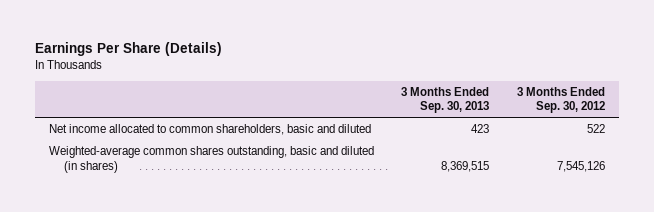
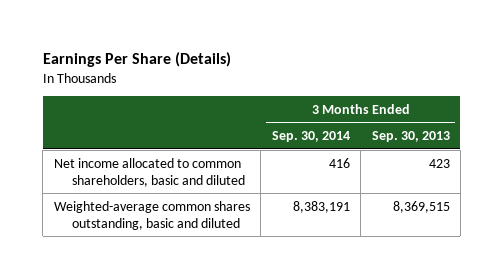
[516,86,605,114] 3 Months Ended Sep. 30, 2012 -> none
none -> [271,131,350,143] Sep. 30, 2014
[48,145,374,173] Weighted-average common shares outstanding, basic and diluted (in shares) -> [53,200,250,230] Weighted-average common shares outstanding, basic and diluted

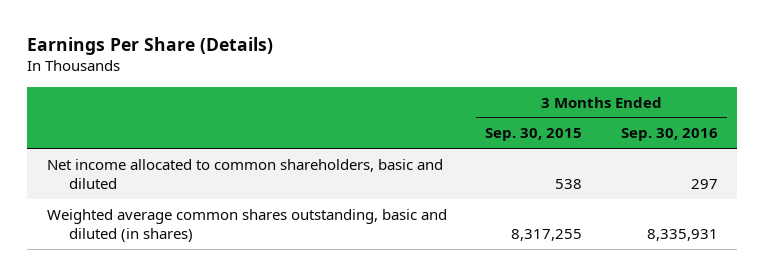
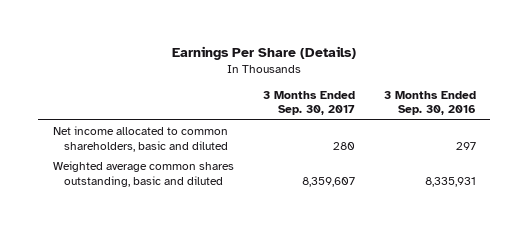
[485,128,583,142] Sep. 30, 2015 -> none
none -> [262,91,355,116] 3 Months Ended Sep. 30, 2017
[46,208,447,243] Weighted average common shares outstanding, basic and diluted (in shares) -> [52,161,234,187] Weighted average common shares outstanding, basic and diluted

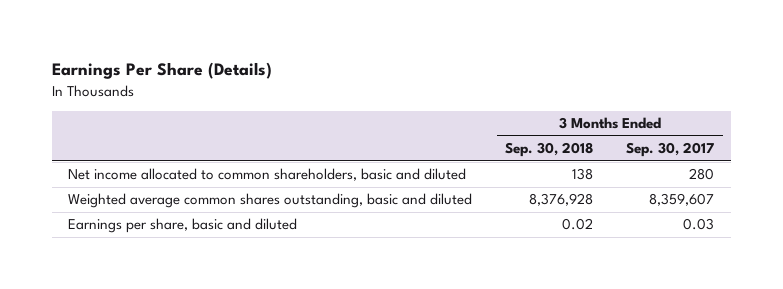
[383,91,476,116] 3 Months Ended Sep. 30, 2016 -> none
none -> [505,142,594,158] Sep. 30, 2018
none -> [68,218,298,234] Earnings per share, basic and diluted

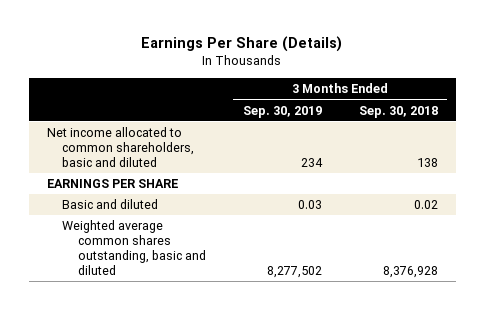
[626,142,715,158] Sep. 30, 2017 -> none
none -> [242,105,322,118] Sep. 30, 2019
none -> [46,179,178,189] EARNINGS PER SHARE
none -> [62,199,159,210] Basic and diluted
[68,218,298,234] Earnings per share, basic and diluted -> none

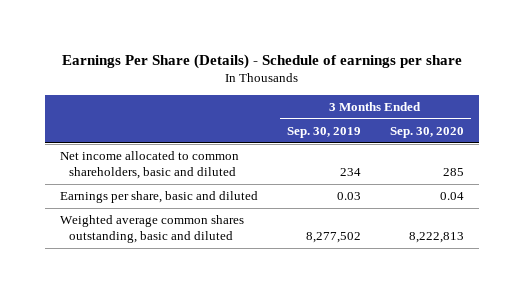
[141,36,343,53] Earnings Per Share (Details) -> [61,53,462,69] Earnings Per Share (Details) - Schedule of earnings per share
[358,105,438,118] Sep. 30, 2018 -> none
none -> [390,127,465,139] Sep. 30, 2020
[46,179,178,189] EARNINGS PER SHARE -> none
[62,199,159,210] Basic and diluted -> [59,191,258,204] Earnings per share, basic and diluted

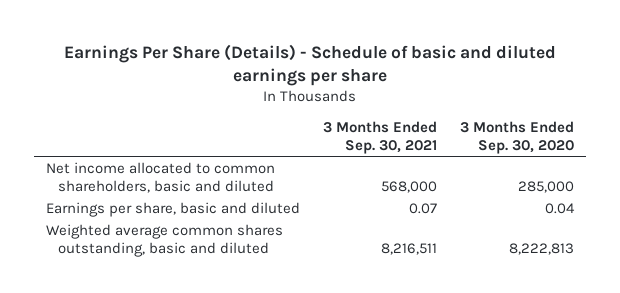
[61,53,462,69] Earnings Per Share (Details) - Schedule of earnings per share -> [63,43,556,87] Earnings Per Share (Details) - Schedule of basic and diluted earnings per share
[286,127,361,139] Sep. 30, 2019 -> none
none -> [322,121,437,155] 3 Months Ended Sep. 30, 2021
[443,167,465,176] 285 -> [518,180,575,193] 285,000

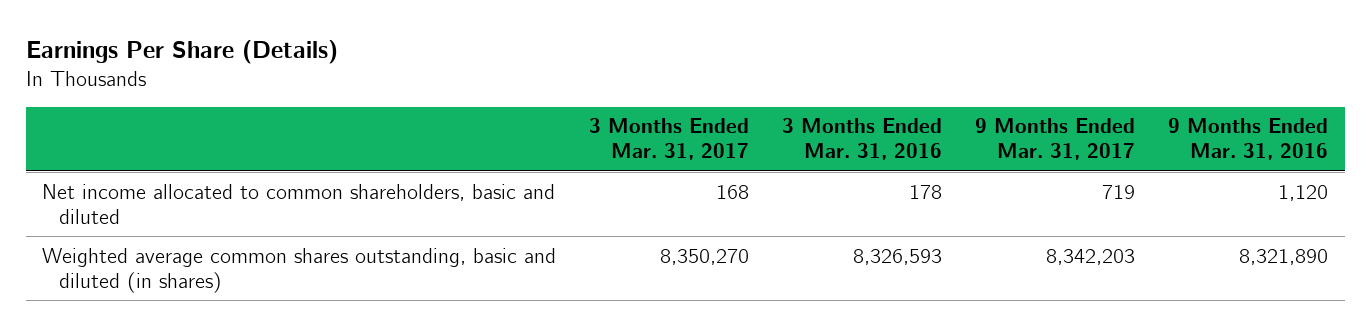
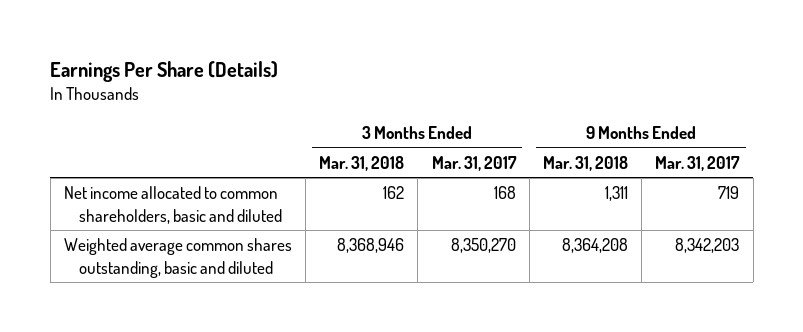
[782,118,943,161] 3 Months Ended Mar. 31, 2016 -> none
[1168,118,1329,161] 9 Months Ended Mar. 31, 2016 -> none
none -> [319,155,405,171] Mar. 31, 2018
none -> [543,155,629,171] Mar. 31, 2018
[42,247,557,293] Weighted average common shares outstanding, basic and diluted (in shares) -> [63,238,292,278] Weighted average common shares outstanding, basic and diluted

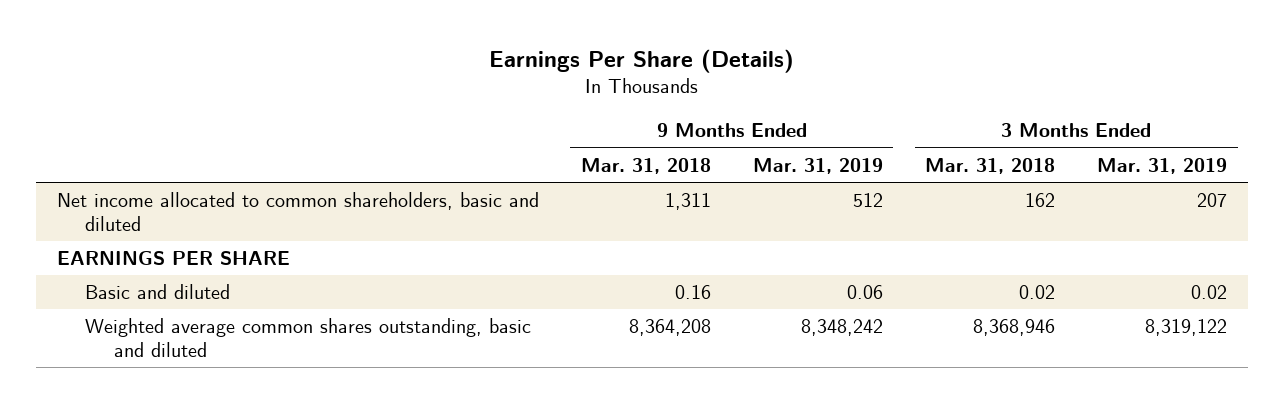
[431,155,517,171] Mar. 31, 2017 -> none
[655,155,741,171] Mar. 31, 2017 -> none
none -> [752,157,883,174] Mar. 31, 2019
none -> [1097,157,1228,174] Mar. 31, 2019
none -> [56,251,290,266] EARNINGS PER SHARE
none -> [85,284,231,300] Basic and diluted

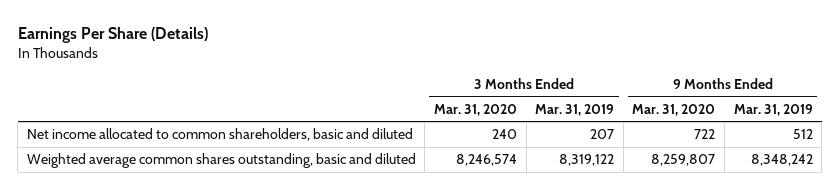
[580,157,711,174] Mar. 31, 2018 -> none
[925,157,1056,174] Mar. 31, 2018 -> none
none -> [433,103,517,116] Mar. 31, 2020
none -> [632,103,716,116] Mar. 31, 2020
[56,251,290,266] EARNINGS PER SHARE -> none
[85,284,231,300] Basic and diluted -> none

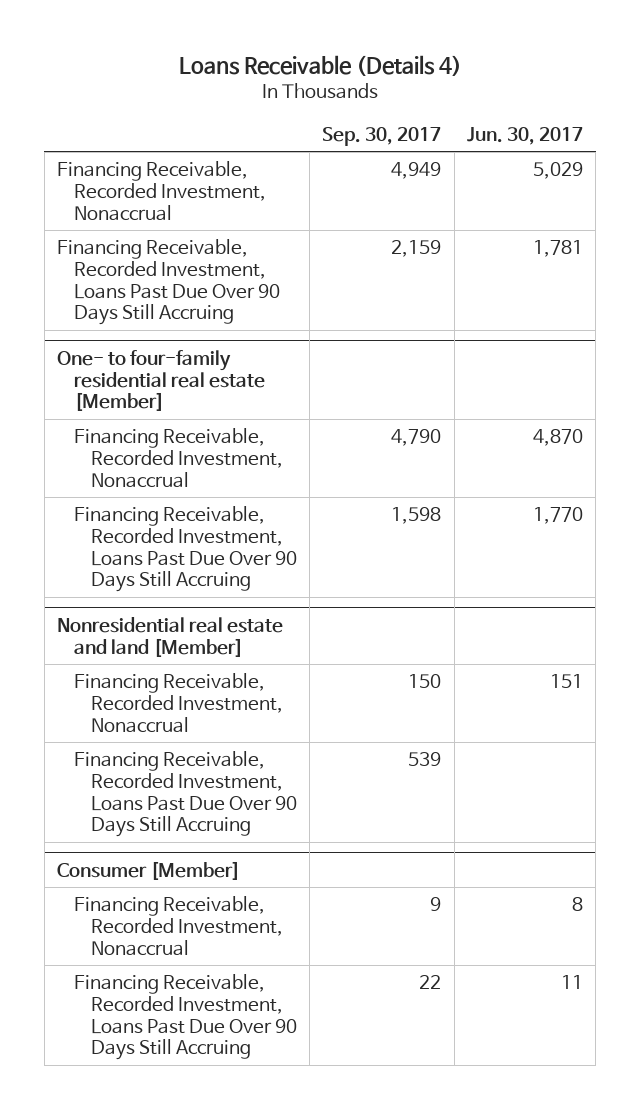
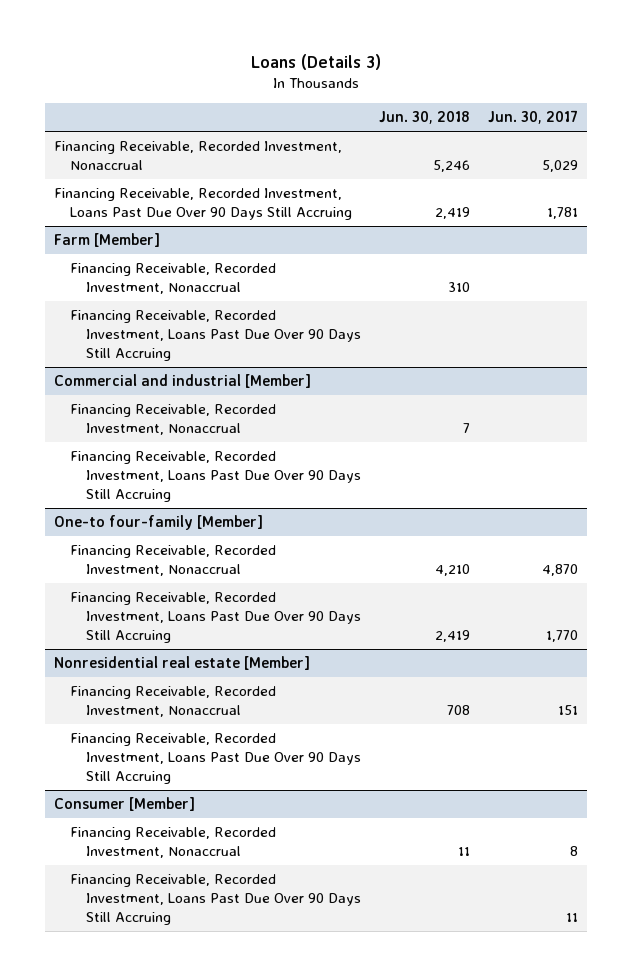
[178,54,462,76] Loans Receivable (Details 4) -> [251,54,382,71] Loans (Details 3)
[322,126,442,146] Sep. 30, 2017 -> none
none -> [378,111,470,125] Jun. 30, 2018
none -> [54,233,161,248] Farm [Member]
none -> [69,263,276,295] Financing Receivable, Recorded Investment, Nonaccrual
none -> [69,310,361,362] Financing Receivable, Recorded Investment, Loans Past Due Over 90 Days Still Accruing
none -> [54,374,312,389] Commercial and industrial [Member]
none -> [69,404,276,436] Financing Receivable, Recorded Investment, Nonaccrual
none -> [69,451,361,503] Financing Receivable, Recorded Investment, Loans Past Due Over 90 Days Still Accruing
[56,349,265,412] One- to four-family residential real estate [Member] -> [54,515,264,531] One-to four-family [Member]
[56,616,283,657] Nonresidential real estate and land [Member] -> [54,656,311,671] Nonresidential real estate [Member]

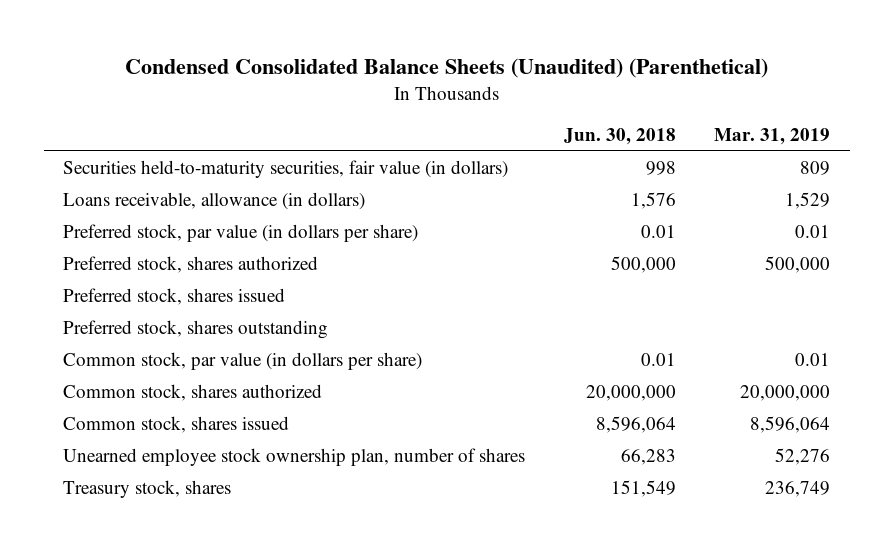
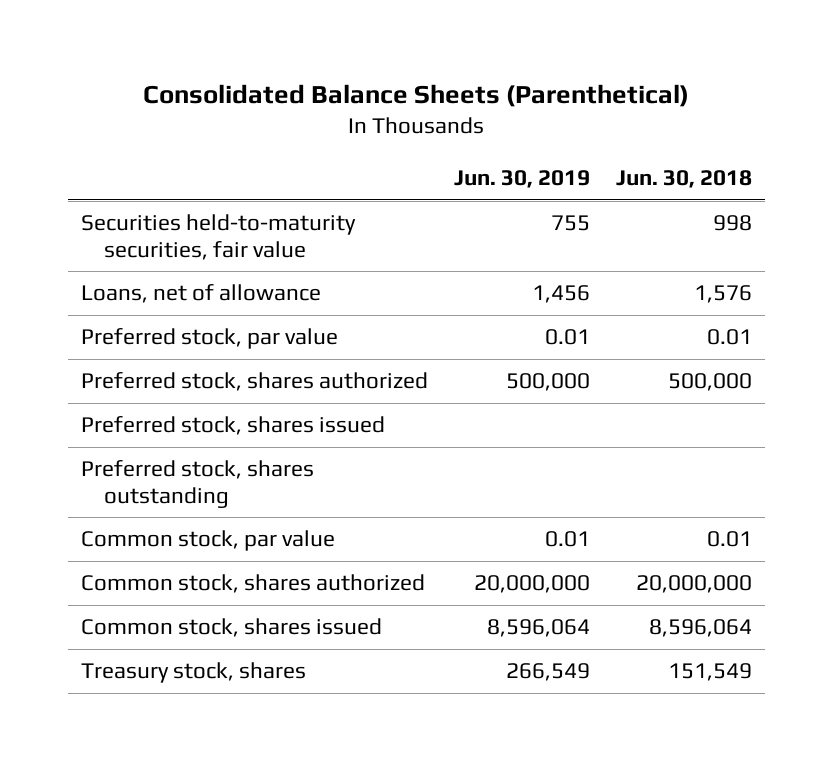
[124,57,768,78] Condensed Consolidated Balance Sheets (Unaudited) (Parenthetical) -> [143,83,690,107] Consolidated Balance Sheets (Parenthetical)
[714,128,831,146] Mar. 31, 2019 -> none
none -> [453,170,590,189] Jun. 30, 2019
[63,160,509,179] Securities held-to-maturity securities, fair value (in dollars) -> [80,214,356,260] Securities held-to-maturity securities, fair value
[63,192,366,211] Loans receivable, allowance (in dollars) -> [80,284,321,304] Loans, net of allowance
[63,224,419,243] Preferred stock, par value (in dollars per share) -> [80,328,338,350] Preferred stock, par value
[63,352,423,371] Common stock, par value (in dollars per share) -> [80,530,335,552] Common stock, par value
[63,448,526,467] Unearned employee stock ownership plan, number of shares -> none

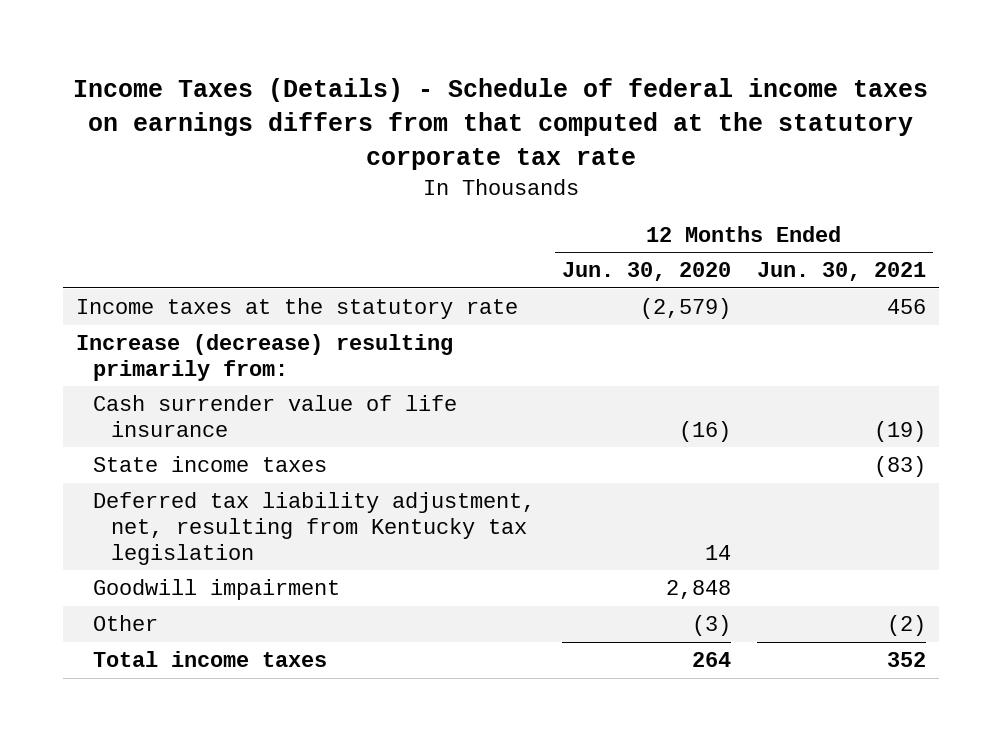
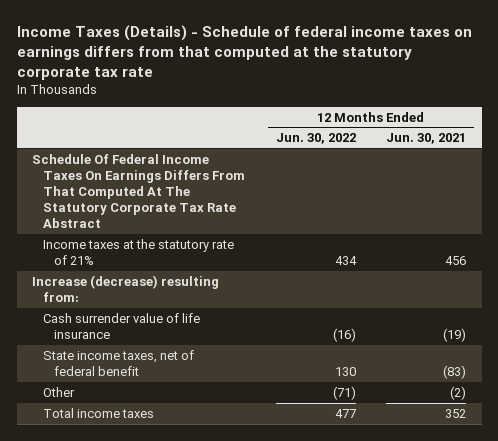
[561,262,731,282] Jun. 30, 2020 -> none
none -> [275,133,356,145] Jun. 30, 2022
none -> [32,153,245,229] Schedule Of Federal Income Taxes On Earnings Differs From That Computed At The Statutory Corporate Tax Rate Abstract
[76,298,519,320] Income taxes at the statutory rate -> [42,238,234,266] Income taxes at the statutory rate of 21%
[76,334,454,381] Increase (decrease) resulting primarily from: -> [32,274,220,303] Increase (decrease) resulting from:
[93,492,536,565] Deferred tax liability adjustment, net, resulting from Kentucky tax legislation -> none
[93,579,341,601] Goodwill impairment -> none
[93,456,328,473] State income taxes -> [42,349,194,377] State income taxes, net of federal benefit

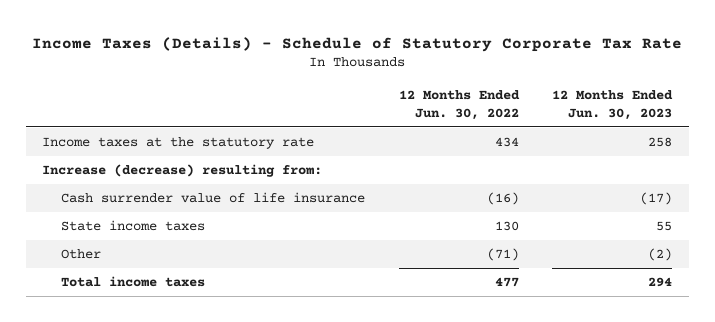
[16,24,472,80] Income Taxes (Details) - Schedule of federal income taxes on earnings differs from that computed at the statutory corporate tax rate -> [32,36,683,52] Income Taxes (Details) - Schedule of Statutory Corporate Tax Rate
[386,133,467,145] Jun. 30, 2021 -> none
none -> [552,89,674,120] 12 Months Ended Jun. 30, 2023
[32,153,245,229] Schedule Of Federal Income Taxes On Earnings Differs From That Computed At The Statutory Corporate Tax Rate Abstract -> none
[42,238,234,266] Income taxes at the statutory rate of 21% -> [42,137,315,150] Income taxes at the statutory rate
[42,349,194,377] State income taxes, net of federal benefit -> [61,220,206,232] State income taxes

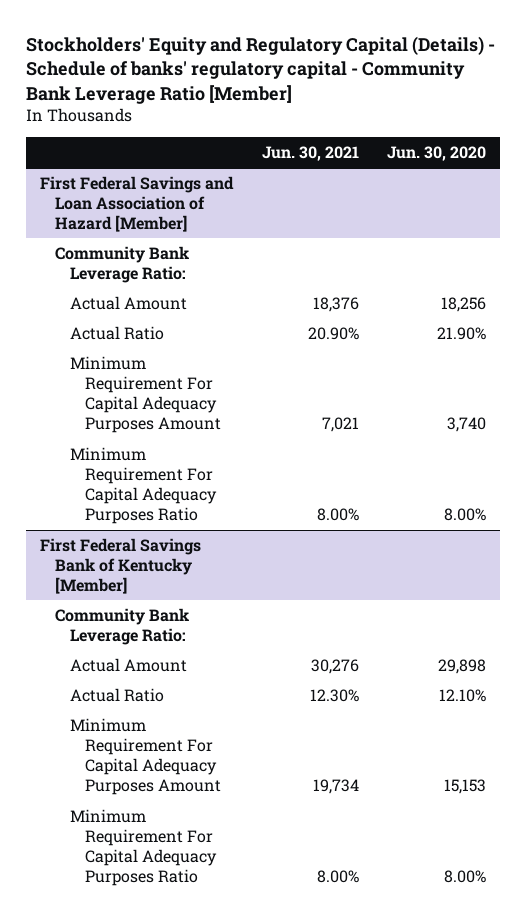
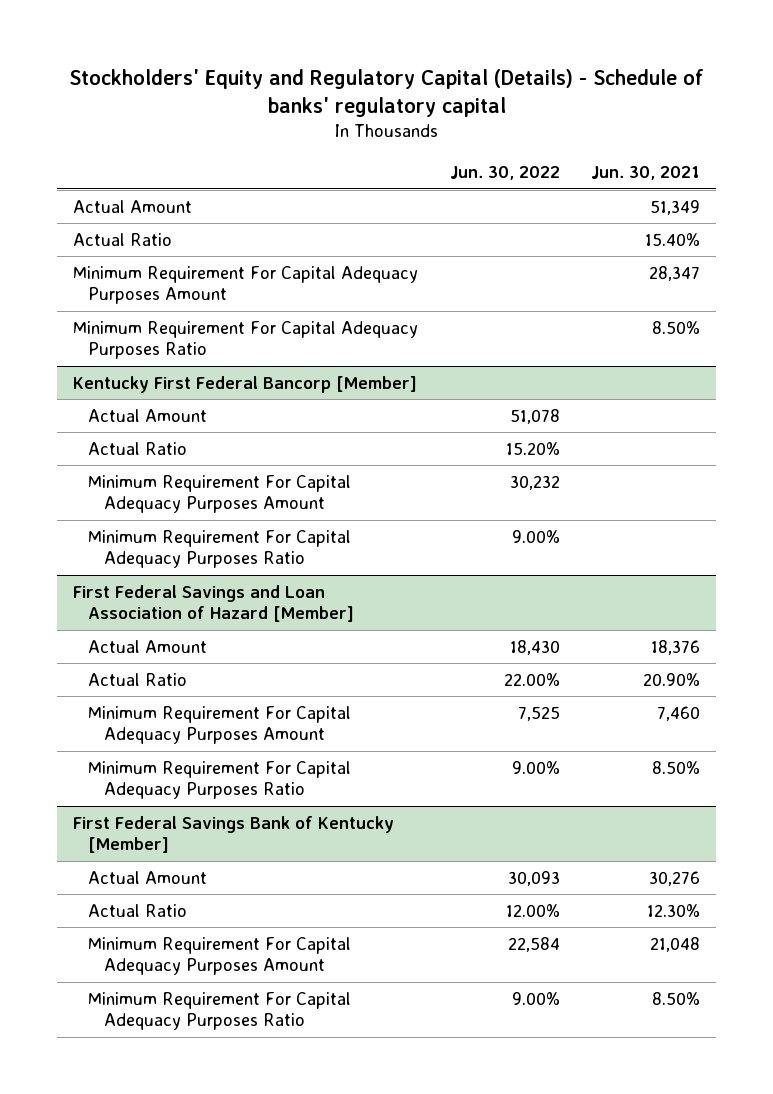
[26,35,496,104] Stockholders' Equity and Regulatory Capital (Details) - Schedule of banks' regulatory capital - Community Bank Leverage Ratio [Member] -> [68,68,704,117] Stockholders' Equity and Regulatory Capital (Details) - Schedule of banks' regulatory capital
[387,145,487,161] Jun. 30, 2020 -> none
none -> [449,166,560,181] Jun. 30, 2022
none -> [72,199,192,213] Actual Amount
none -> [72,232,172,246] Actual Ratio
none -> [72,265,418,305] Minimum Requirement For Capital Adequacy Purposes Amount
none -> [72,320,418,360] Minimum Requirement For Capital Adequacy Purposes Ratio
none -> [72,375,417,393] Kentucky First Federal Bancorp [Member]
none -> [88,408,208,422] Actual Amount
none -> [88,441,188,455] Actual Ratio
none -> [88,474,352,514] Minimum Requirement For Capital Adequacy Purposes Amount
none -> [88,529,352,569] Minimum Requirement For Capital Adequacy Purposes Ratio
[55,245,190,283] Community Bank Leverage Ratio: -> none
[321,417,359,433] 7,021 -> [657,705,701,721] 7,460
[316,508,359,522] 8.00% -> [652,760,701,774] 8.50%
[55,607,190,645] Community Bank Leverage Ratio: -> none
[312,779,359,795] 19,734 -> [650,936,701,952] 21,048
[316,870,359,884] 8.00% -> [652,991,701,1005] 8.50%

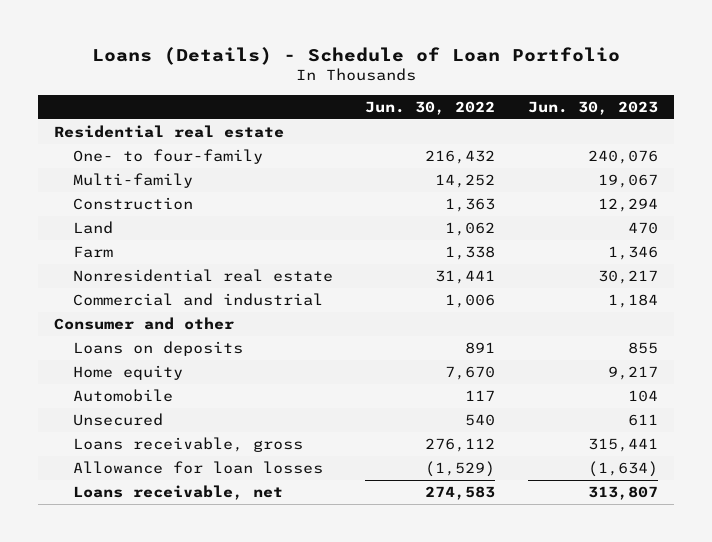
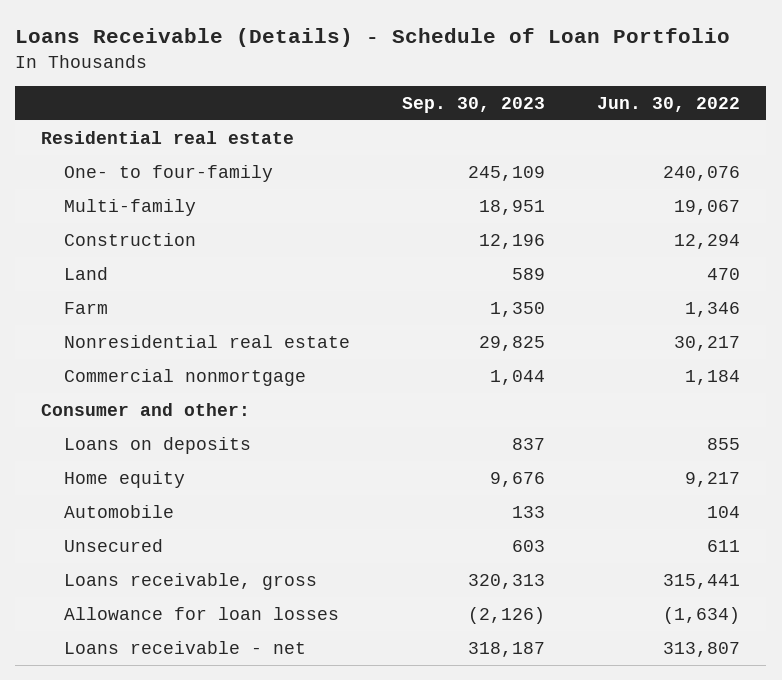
[91,46,620,65] Loans (Details) - Schedule of Loan Portfolio -> [15,28,731,48] Loans Receivable (Details) - Schedule of Loan Portfolio
[527,100,658,115] Jun. 30, 2023 -> none
none -> [401,96,545,113] Sep. 30, 2023
[425,149,496,164] 216,432 -> [663,165,741,181] 240,076
[435,173,496,188] 14,252 -> [674,199,741,215] 19,067
[445,197,496,212] 1,363 -> [674,233,741,249] 12,294
[445,221,496,236] 1,062 -> [707,267,741,280] 470
[445,245,496,260] 1,338 -> [685,301,741,317] 1,346
[435,269,496,284] 31,441 -> [674,335,741,351] 30,217
[72,292,323,306] Commercial and industrial -> [63,368,306,386] Commercial nonmortgage
[445,293,496,308] 1,006 -> [685,369,741,385] 1,184
[54,316,235,330] Consumer and other -> [41,402,251,416] Consumer and other:
[465,341,496,354] 891 -> [707,437,741,450] 855
[445,365,496,380] 7,670 -> [685,471,741,487] 9,217
[465,389,496,401] 117 -> [707,505,741,518] 104
[465,413,496,426] 540 -> [707,539,741,552] 611
[425,437,496,452] 276,112 -> [663,573,741,589] 315,441
[425,460,496,477] (1,529) -> [663,606,741,624] (1,634)
[72,484,283,500] Loans receivable, net -> [63,640,306,654] Loans receivable - net
[425,485,496,500] 274,583 -> [663,641,741,657] 313,807

